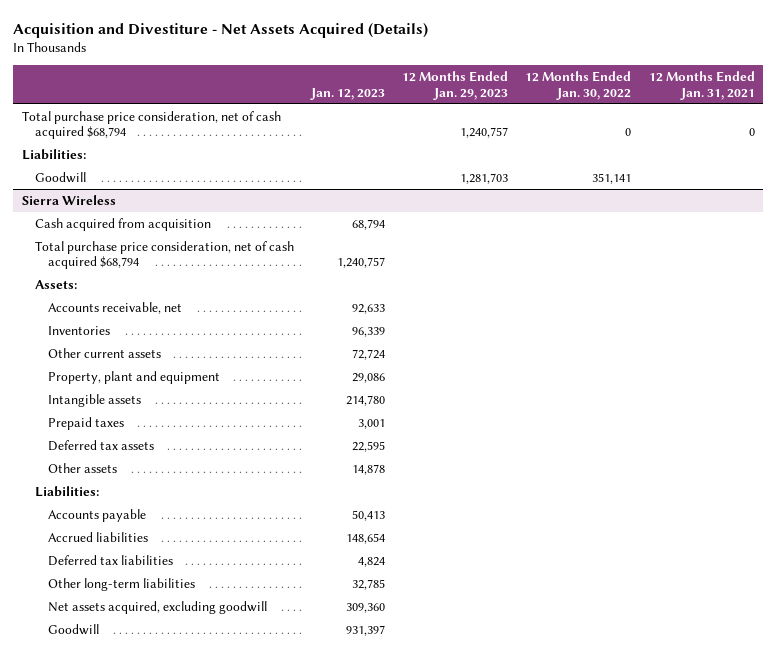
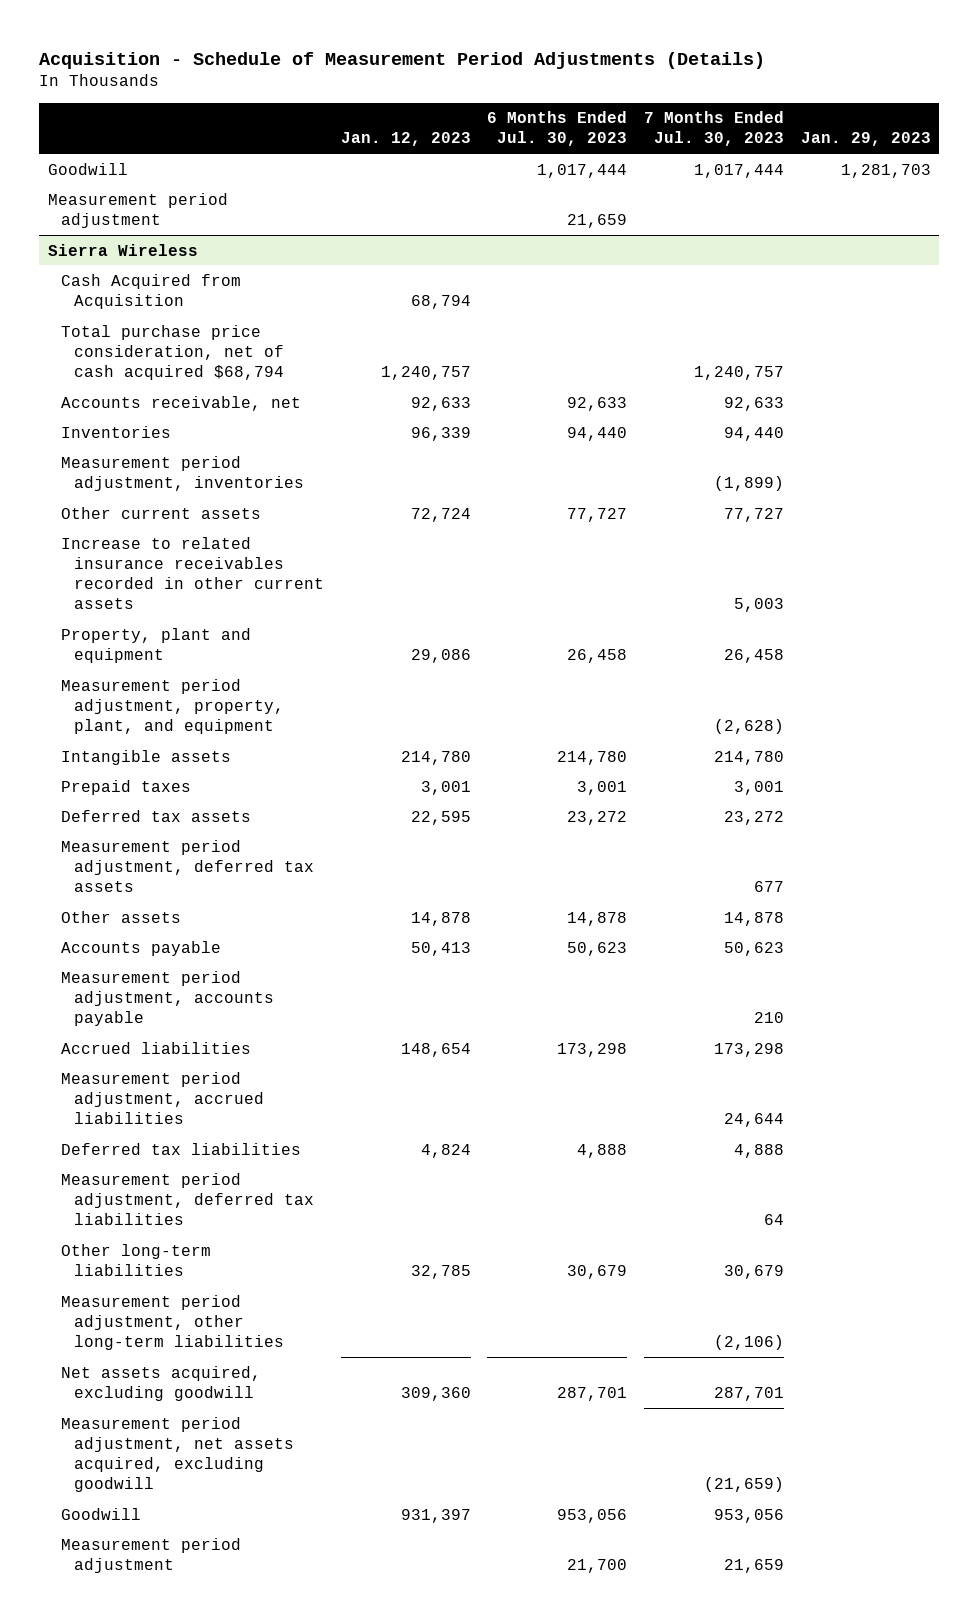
[12,22,428,38] Acquisition and Divestiture - Net Assets Acquired (Details) -> [39,51,766,69] Acquisition - Schedule of Measurement Period Adjustments (Details)
[402,71,509,100] 12 Months Ended Jan. 29, 2023 -> none
[525,71,632,100] 12 Months Ended Jan. 30, 2022 -> none
[648,71,755,100] 12 Months Ended Jan. 31, 2021 -> none
none -> [487,111,628,147] 6 Months Ended Jul. 30, 2023
none -> [644,111,785,147] 7 Months Ended Jul. 30, 2023
none -> [800,132,931,147] Jan. 29, 2023
[21,110,281,140] Total purchase price consideration, net of cash acquired $68,794 -> none
[21,148,86,160] Liabilities: -> none
none -> [47,192,228,228] Measurement period adjustment
[34,217,211,231] Cash acquired from acquisition -> [60,273,241,309] Cash Acquired from Acquisition
[34,279,77,289] Assets: -> none
none -> [60,455,305,491] Measurement period adjustment, inventories
none -> [60,536,325,610] Increase to related insurance receivables recorded in other current assets
none -> [60,678,285,735] Measurement period adjustment, property, plant, and equipment
none -> [60,839,315,893] Measurement period adjustment, deferred tax assets
[34,485,99,497] Liabilities: -> none
none -> [60,970,275,1027] Measurement period adjustment, accounts payable
none -> [60,1071,265,1125] Measurement period adjustment, accrued liabilities
none -> [60,1172,315,1226] Measurement period adjustment, deferred tax liabilities
none -> [60,1294,285,1351] Measurement period adjustment, other long-term liabilities
none -> [60,1416,295,1493] Measurement period adjustment, net assets acquired, excluding goodwill
none -> [60,1537,241,1573] Measurement period adjustment

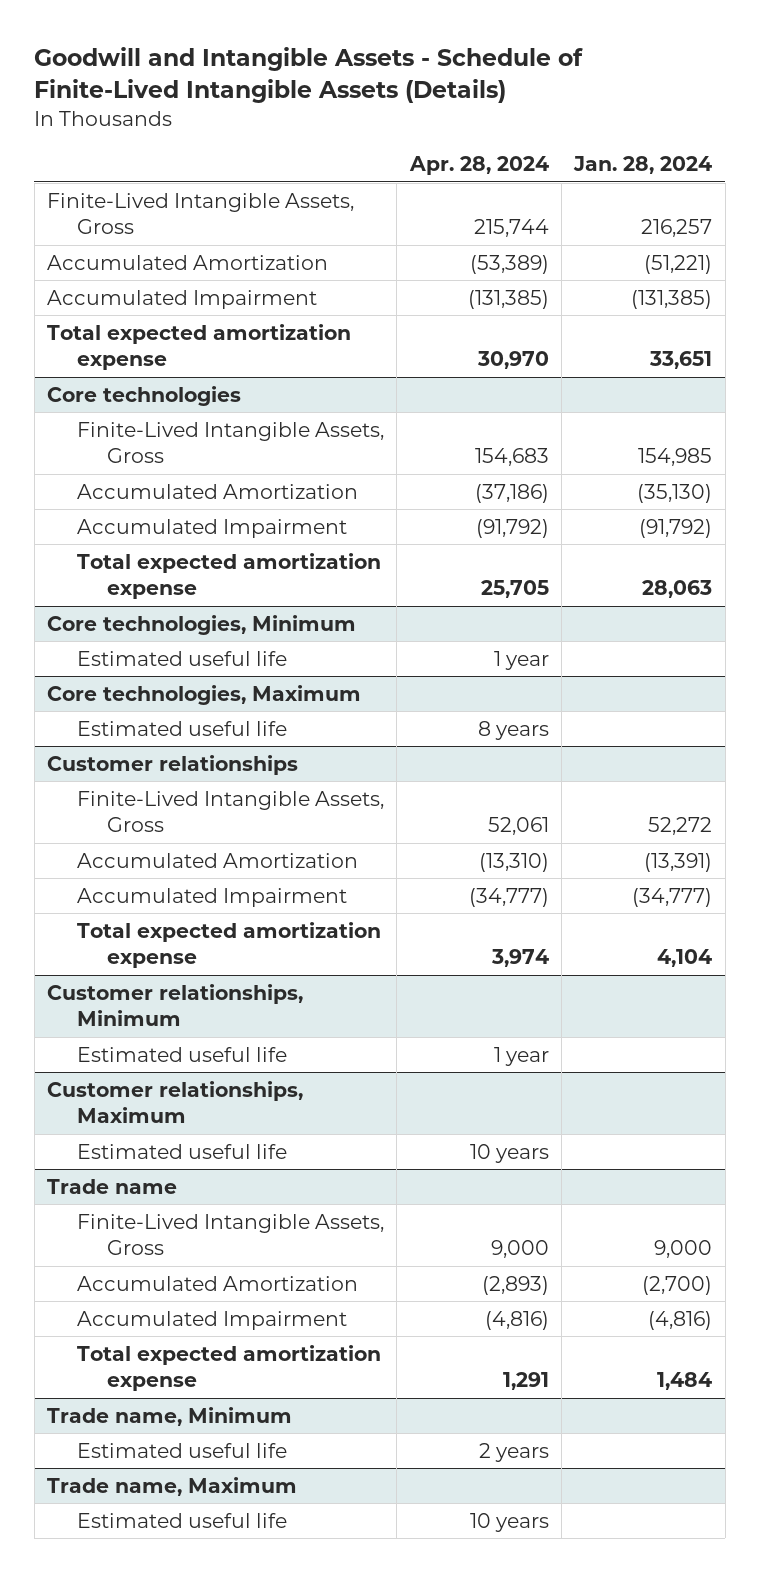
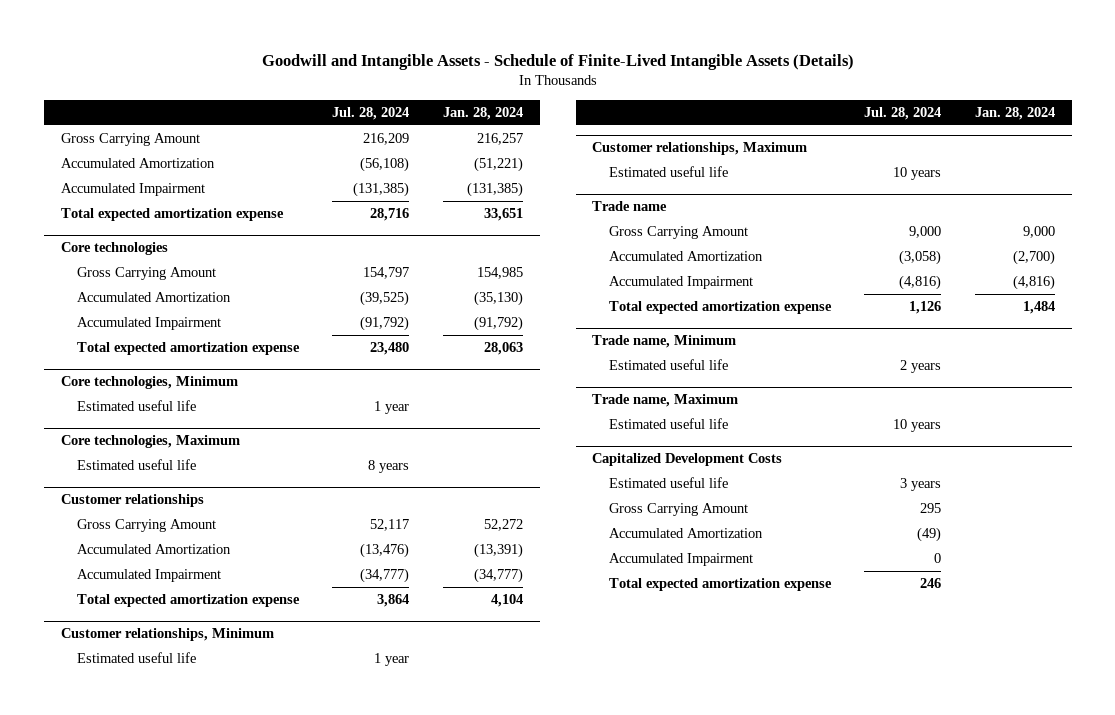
[408,156,549,176] Apr. 28, 2024 -> none
none -> [332,106,410,120] Jul. 28, 2024
[46,192,354,235] Finite-Lived Intangible Assets, Gross -> [60,133,200,147] Gross Carrying Amount
[76,421,384,464] Finite-Lived Intangible Assets, Gross -> [76,267,216,281] Gross Carrying Amount
[76,790,384,833] Finite-Lived Intangible Assets, Gross -> [76,519,216,533] Gross Carrying Amount
[76,1213,384,1256] Finite-Lived Intangible Assets, Gross -> [608,226,748,240] Gross Carrying Amount
none -> [592,453,783,467] Capitalized Development Costs
none -> [608,477,728,489] Estimated useful life
none -> [608,503,748,517] Gross Carrying Amount
none -> [608,528,763,539] Accumulated Amortization
none -> [608,553,753,567] Accumulated Impairment
none -> [608,578,832,592] Total expected amortization expense

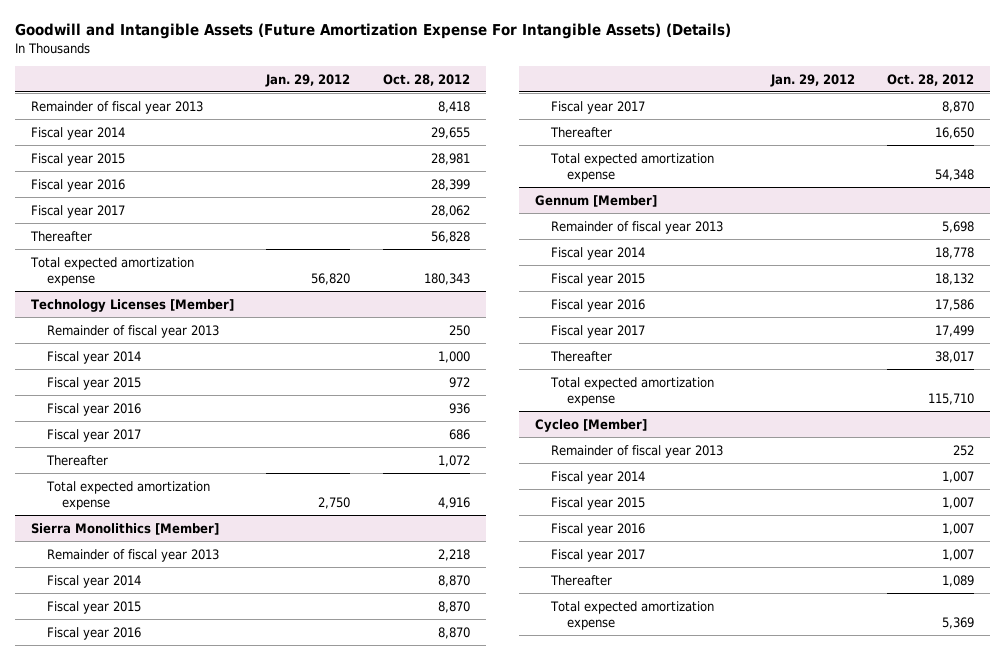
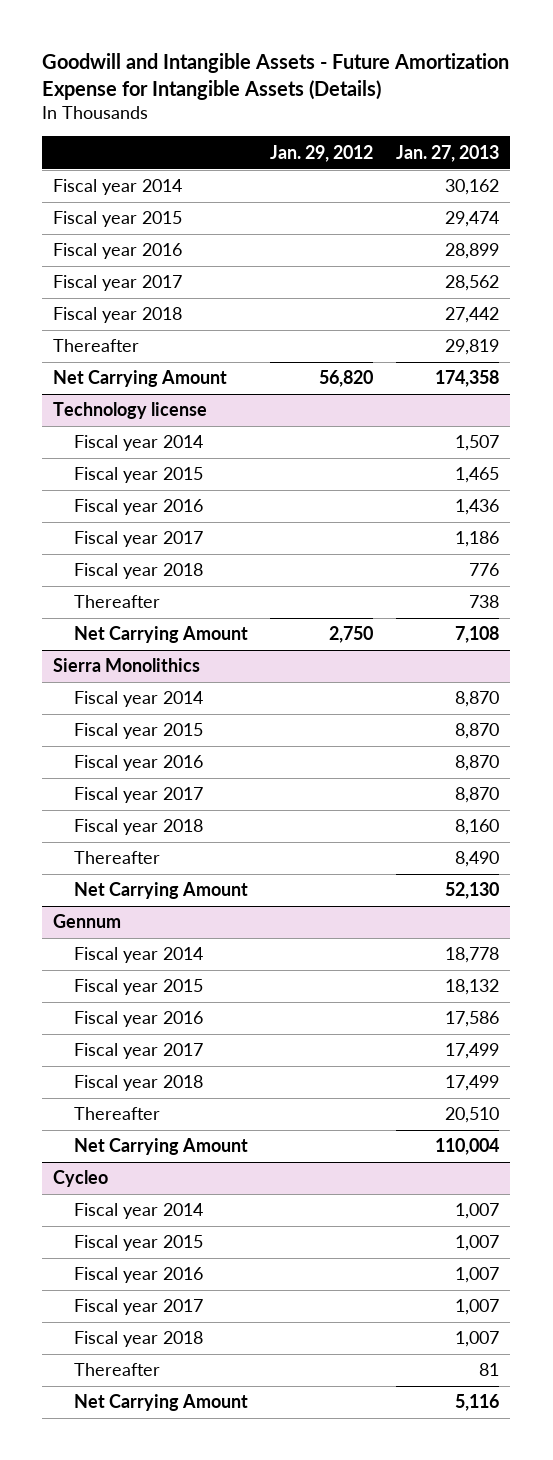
[14,23,731,40] Goodwill and Intangible Assets (Future Amortization Expense For Intangible Assets) (Details) -> [42,52,510,100] Goodwill and Intangible Assets - Future Amortization Expense for Intangible Assets (Details)
[382,73,470,86] Oct. 28, 2012 -> none
none -> [396,144,500,162] Jan. 27, 2013
[30,100,203,114] Remainder of fiscal year 2013 -> none
none -> [53,307,183,324] Fiscal year 2018
[30,298,234,312] Technology Licenses [Member] -> none
[46,324,219,338] Remainder of fiscal year 2013 -> none
[46,350,141,364] Fiscal year 2014 -> none
[46,376,141,390] Fiscal year 2015 -> none
[46,402,141,416] Fiscal year 2016 -> none
[46,428,141,442] Fiscal year 2017 -> none
[45,454,108,466] Thereafter -> none
[45,480,210,511] Total expected amortization expense -> none
[46,548,219,562] Remainder of fiscal year 2013 -> none
[29,256,194,287] Total expected amortization expense -> [53,370,228,388] Net Carrying Amount
none -> [53,402,208,420] Technology license
none -> [73,435,203,452] Fiscal year 2014
none -> [73,467,203,484] Fiscal year 2015
none -> [73,499,203,516] Fiscal year 2016
none -> [73,531,203,548] Fiscal year 2017
none -> [73,563,203,580] Fiscal year 2018
none -> [73,595,160,609] Thereafter
none -> [73,626,248,644] Net Carrying Amount
[30,522,219,535] Sierra Monolithics [Member] -> [53,658,201,673] Sierra Monolithics
none -> [73,819,203,836] Fiscal year 2018
[550,220,723,234] Remainder of fiscal year 2013 -> none
[549,152,714,183] Total expected amortization expense -> [73,882,248,900] Net Carrying Amount
[535,194,658,207] Gennum [Member] -> [53,914,122,929] Gennum
none -> [73,1075,203,1092] Fiscal year 2018
[550,444,723,458] Remainder of fiscal year 2013 -> none
[549,376,714,407] Total expected amortization expense -> [73,1138,248,1156] Net Carrying Amount
[535,418,648,432] Cycleo [Member] -> [53,1170,109,1188] Cycleo
none -> [73,1331,203,1348] Fiscal year 2018
[549,600,714,631] Total expected amortization expense -> [73,1394,248,1412] Net Carrying Amount

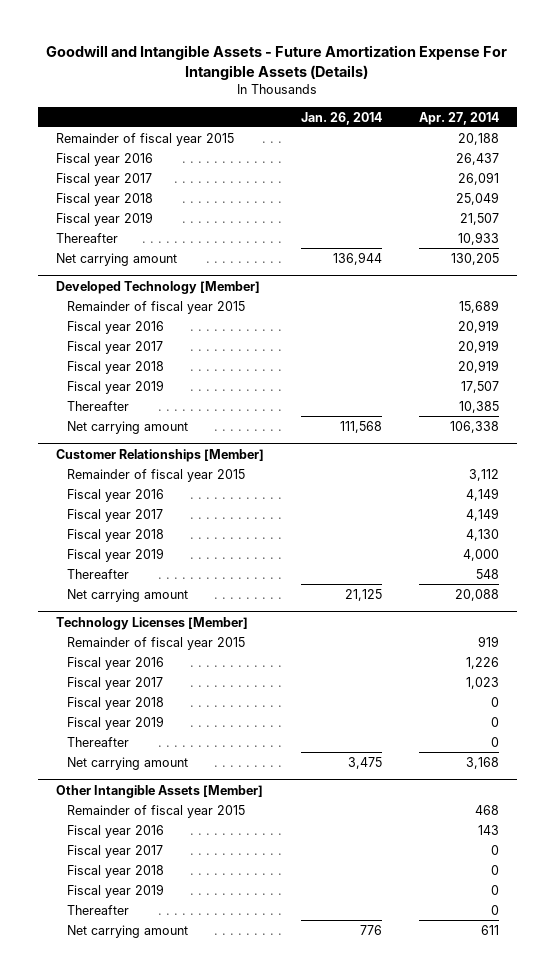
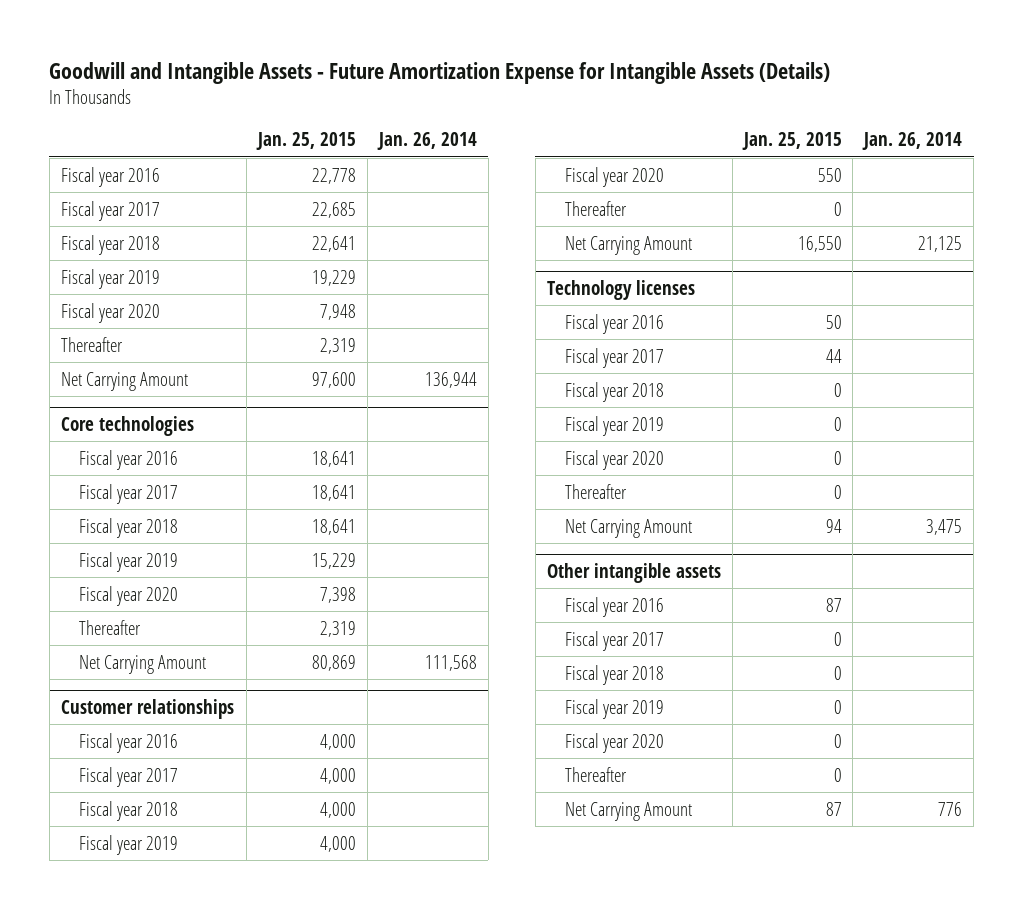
[46,45,508,81] Goodwill and Intangible Assets - Future Amortization Expense For Intangible Assets (Details) -> [49,61,831,84] Goodwill and Intangible Assets - Future Amortization Expense for Intangible Assets (Details)
[418,111,499,125] Apr. 27, 2014 -> none
none -> [255,132,356,151] Jan. 25, 2015
[56,132,235,146] Remainder of fiscal year 2015 -> none
none -> [60,302,160,323] Fiscal year 2020
[56,280,261,294] Developed Technology [Member] -> none
[67,300,246,314] Remainder of fiscal year 2015 -> none
[67,320,165,334] Fiscal year 2016 -> none
[67,340,164,354] Fiscal year 2017 -> none
[67,360,165,374] Fiscal year 2018 -> none
[67,379,165,394] Fiscal year 2019 -> none
[67,400,130,411] Thereafter -> none
[67,420,189,434] Net carrying amount -> none
[67,468,246,482] Remainder of fiscal year 2015 -> none
[56,252,178,266] Net carrying amount -> [60,371,188,391] Net Carrying Amount
none -> [60,415,194,436] Core technologies
none -> [79,449,179,470] Fiscal year 2016
none -> [79,483,179,504] Fiscal year 2017
none -> [79,517,179,538] Fiscal year 2018
none -> [79,551,179,572] Fiscal year 2019
none -> [79,585,179,606] Fiscal year 2020
none -> [79,619,142,635] Thereafter
none -> [79,654,207,674] Net Carrying Amount
[56,448,265,462] Customer Relationships [Member] -> [60,698,234,719] Customer relationships
none -> [564,166,664,187] Fiscal year 2020
[67,636,246,650] Remainder of fiscal year 2015 -> none
[67,588,189,602] Net carrying amount -> [564,235,692,255] Net Carrying Amount
[56,616,249,630] Technology Licenses [Member] -> [546,279,695,300] Technology licenses
none -> [564,449,664,470] Fiscal year 2020
[67,804,246,818] Remainder of fiscal year 2015 -> none
[67,756,189,770] Net carrying amount -> [564,518,692,538] Net Carrying Amount
[56,784,264,798] Other Intangible Assets [Member] -> [546,562,721,583] Other intangible assets
none -> [564,732,664,753] Fiscal year 2020
[67,924,189,938] Net carrying amount -> [564,801,692,821] Net Carrying Amount

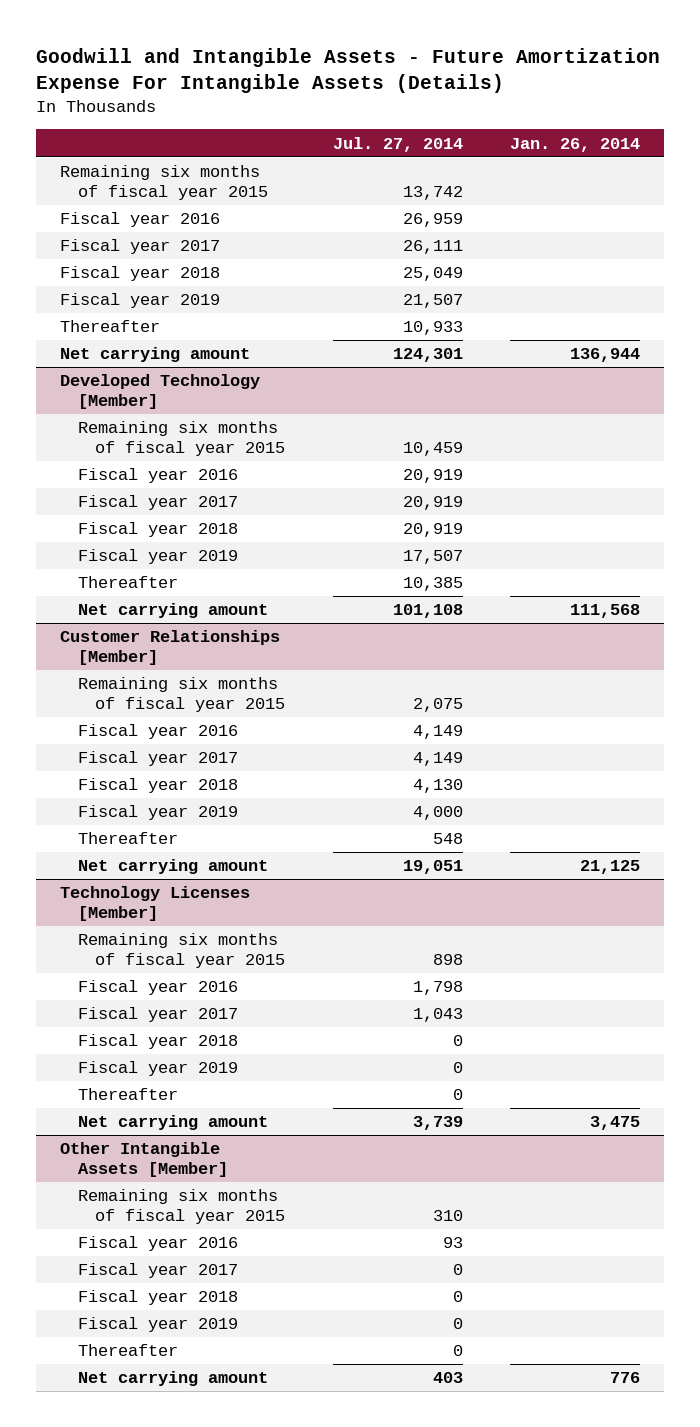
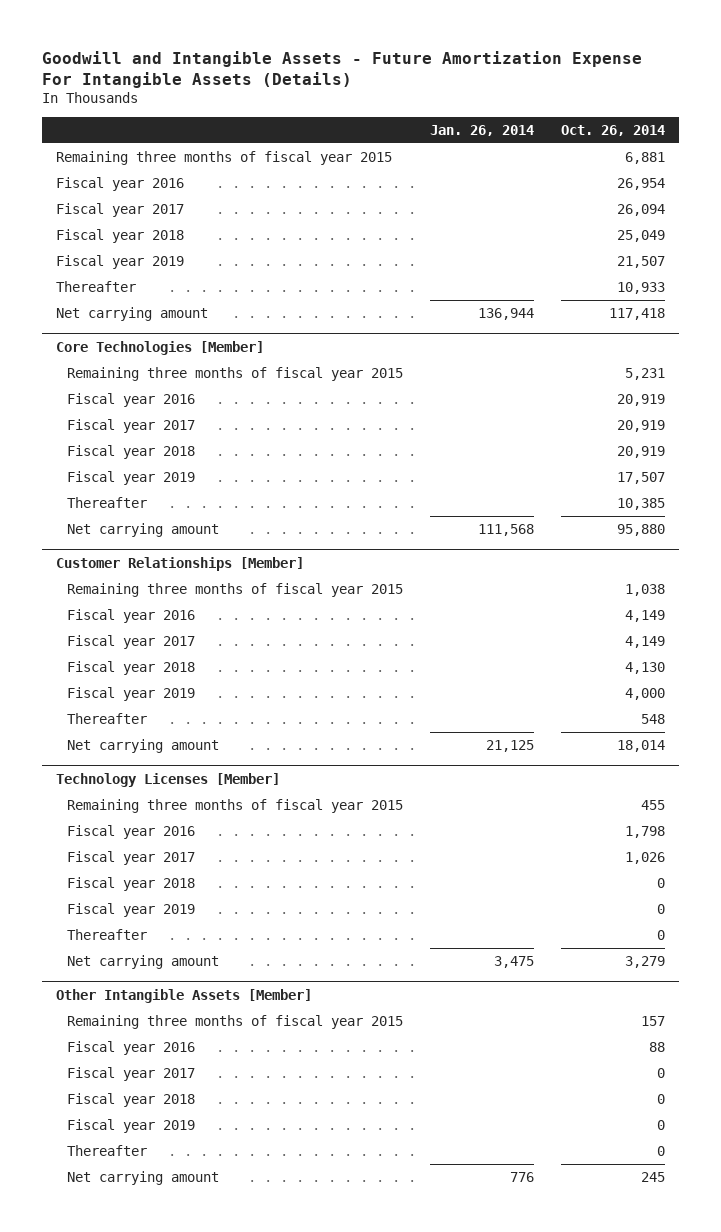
[332,136,463,152] Jul. 27, 2014 -> none
none -> [561,124,666,136] Oct. 26, 2014
[60,165,268,201] Remaining six months of fiscal year 2015 -> [56,150,393,165] Remaining three months of fiscal year 2015
[60,374,261,410] Developed Technology [Member] -> [56,340,265,355] Core Technologies [Member]
[77,421,286,457] Remaining six months of fiscal year 2015 -> [66,366,403,381] Remaining three months of fiscal year 2015
[77,677,286,713] Remaining six months of fiscal year 2015 -> [66,582,403,597] Remaining three months of fiscal year 2015
[77,933,286,969] Remaining six months of fiscal year 2015 -> [66,798,403,813] Remaining three months of fiscal year 2015
[77,1189,286,1225] Remaining six months of fiscal year 2015 -> [66,1014,403,1029] Remaining three months of fiscal year 2015

